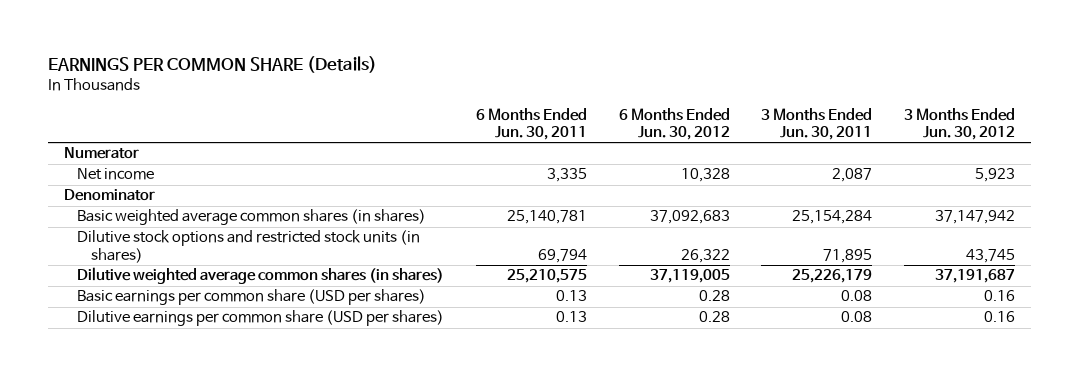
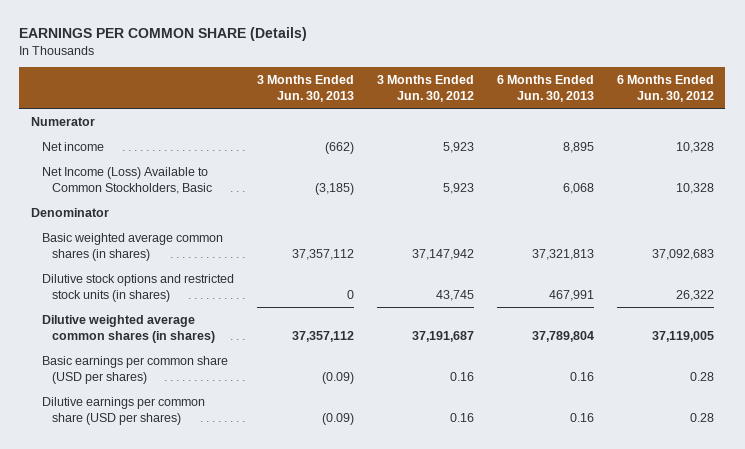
[476,107,588,140] 6 Months Ended Jun. 30, 2011 -> none
[761,107,873,140] 3 Months Ended Jun. 30, 2011 -> none
none -> [256,74,354,102] 3 Months Ended Jun. 30, 2013
none -> [496,74,594,102] 6 Months Ended Jun. 30, 2013
none -> [41,166,213,194] Net Income (Loss) Available to Common Stockholders, Basic

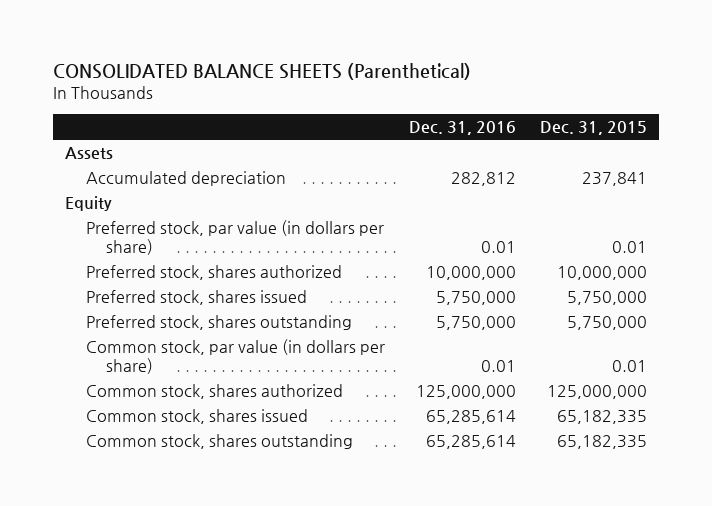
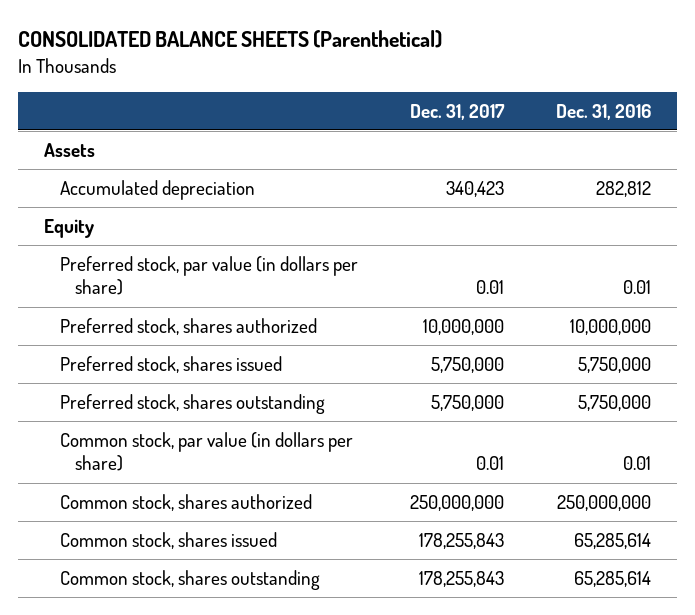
[540,121,648,136] Dec. 31, 2015 -> none
none -> [409,103,505,120] Dec. 31, 2017
[415,385,516,400] 125,000,000 -> [556,495,651,512] 250,000,000

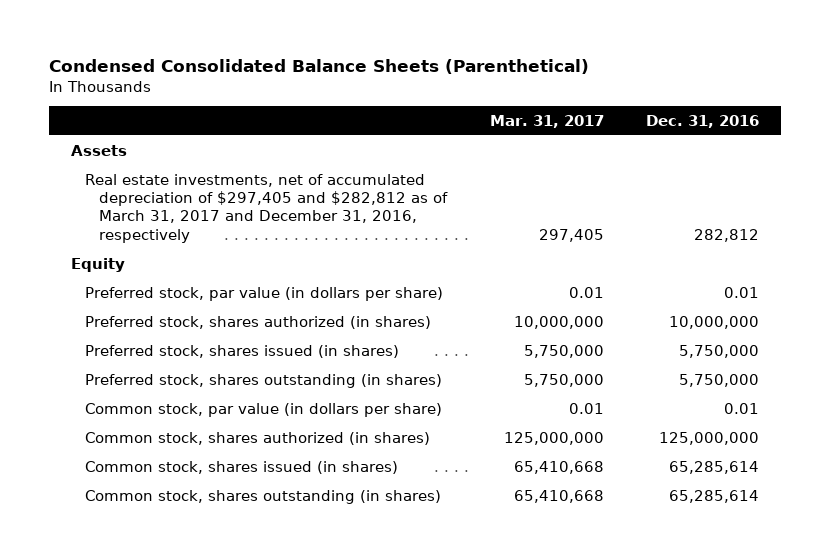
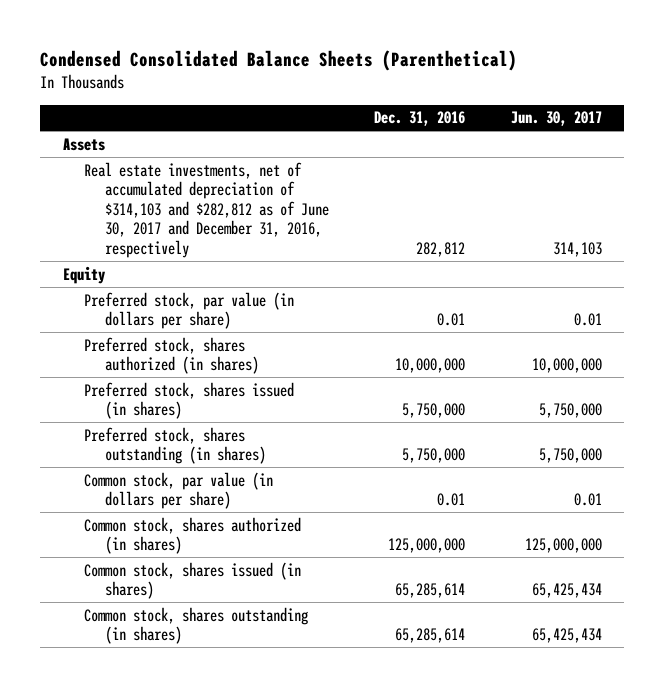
[489,114,604,128] Mar. 31, 2017 -> none
none -> [510,111,602,127] Jun. 30, 2017
[84,173,449,243] Real estate investments, net of accumulated depreciation of $297,405 and $282,812 as of March 31, 2017 and December 31, 2016, respectively -> [83,161,330,259] Real estate investments, net of accumulated depreciation of $314,103 and $282,812 as of June 30, 2017 and December 31, 2016, respectively

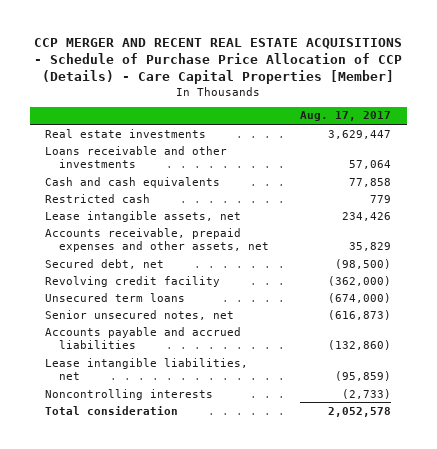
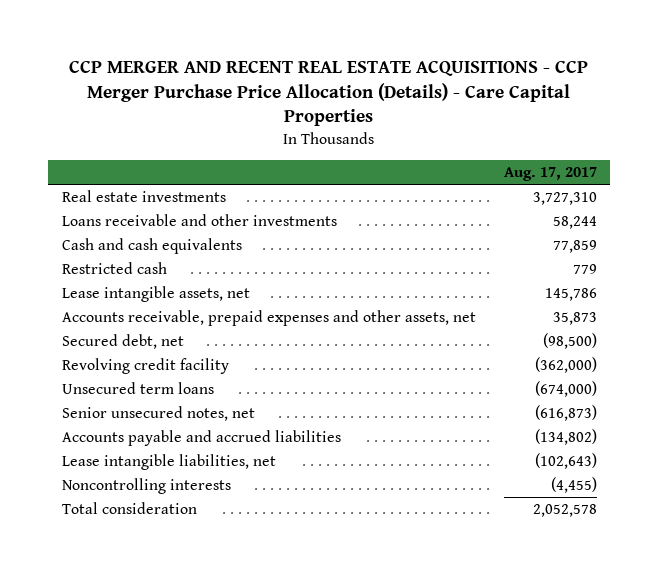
[34,37,403,85] CCP MERGER AND RECENT REAL ESTATE ACQUISITIONS - Schedule of Purchase Price Allocation of CCP (Details) - Care Capital Properties [Member] -> [69,60,589,127] CCP MERGER AND RECENT REAL ESTATE ACQUISITIONS - CCP Merger Purchase Price Allocation (Details) - Care Capital Properties
[328,129,392,139] 3,629,447 -> [532,192,597,206] 3,727,310
[349,160,392,170] 57,064 -> [552,216,597,230] 58,244
[349,177,392,187] 77,858 -> [552,240,597,254] 77,859
[342,211,392,221] 234,426 -> [544,288,597,302] 145,786
[349,242,392,252] 35,829 -> [552,312,597,326] 35,873
[328,340,392,351] (132,860) -> [534,429,597,446] (134,802)
[335,371,392,382] (95,859) -> [534,453,597,470] (102,643)
[342,388,392,399] (2,733) -> [550,477,597,494] (4,455)

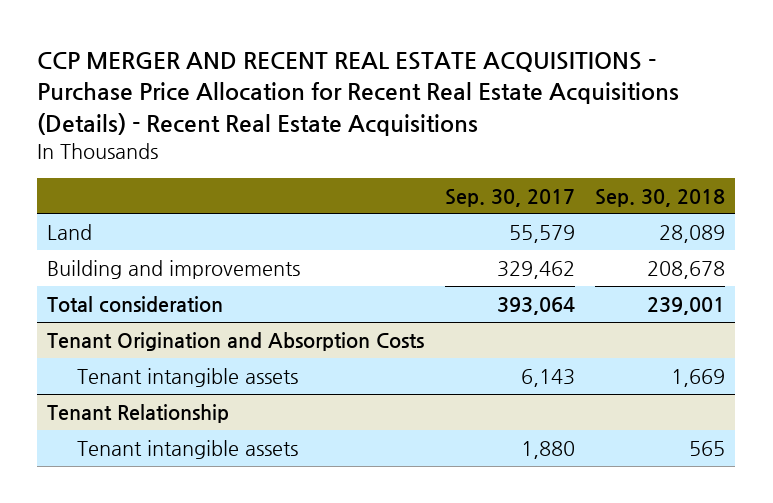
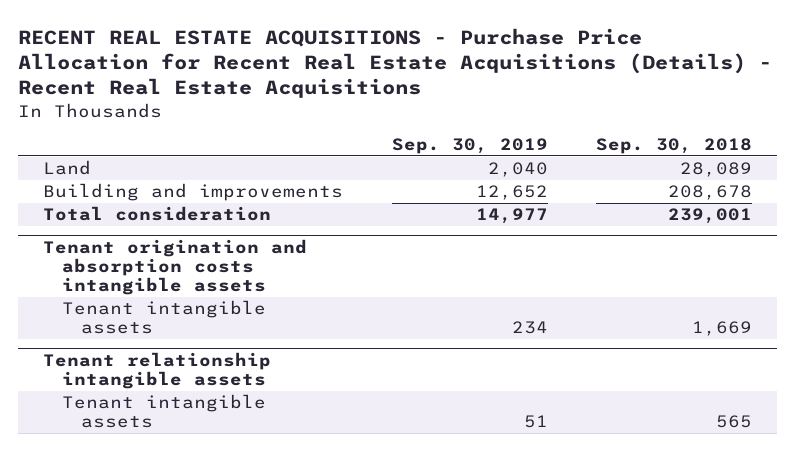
[37,52,680,136] CCP MERGER AND RECENT REAL ESTATE ACQUISITIONS - Purchase Price Allocation for Recent Real Estate Acquisitions (Details) - Recent Real Estate Acquisitions -> [18,27,773,99] RECENT REAL ESTATE ACQUISITIONS - Purchase Price Allocation for Recent Real Estate Acquisitions (Details) - Recent Real Estate Acquisitions
[444,188,575,207] Sep. 30, 2017 -> none
none -> [391,138,548,155] Sep. 30, 2019
[47,331,425,351] Tenant Origination and Absorption Costs -> [42,238,307,295] Tenant origination and absorption costs intangible assets
[47,403,230,423] Tenant Relationship -> [42,351,271,389] Tenant relationship intangible assets

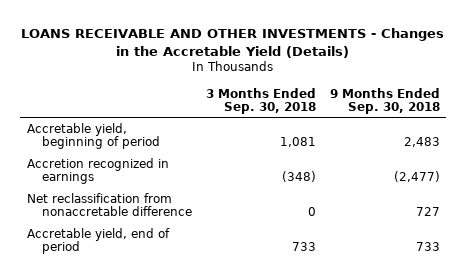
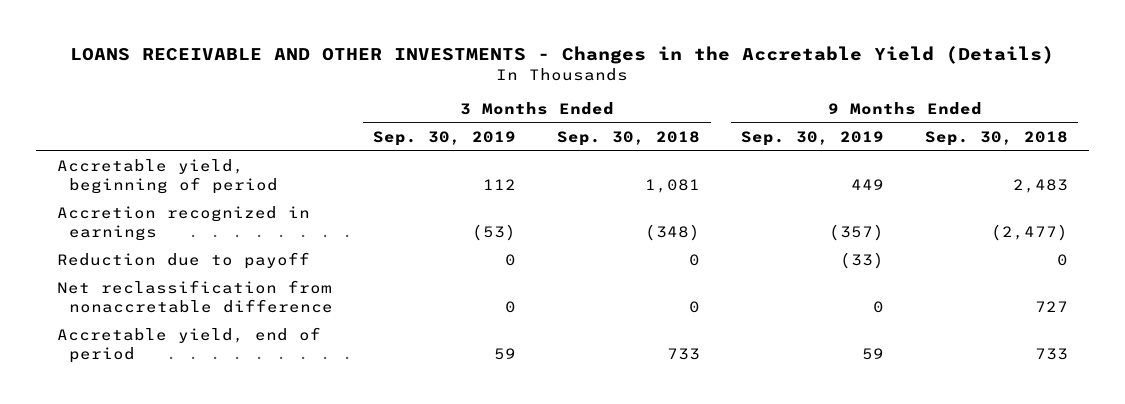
none -> [373,131,517,147] Sep. 30, 2019
none -> [741,131,885,147] Sep. 30, 2019
none -> [56,252,310,270] Reduction due to payoff

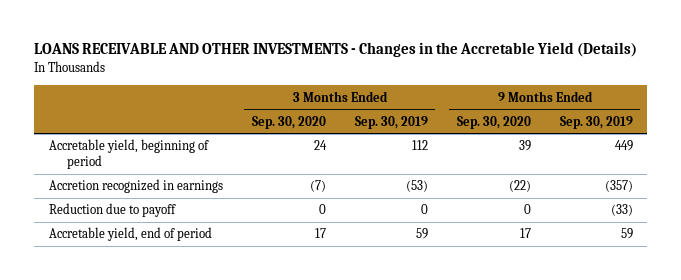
[557,131,701,147] Sep. 30, 2018 -> none
[925,131,1069,147] Sep. 30, 2018 -> none
none -> [251,115,326,129] Sep. 30, 2020
none -> [456,115,531,129] Sep. 30, 2020
[56,280,333,313] Net reclassification from nonaccretable difference -> none

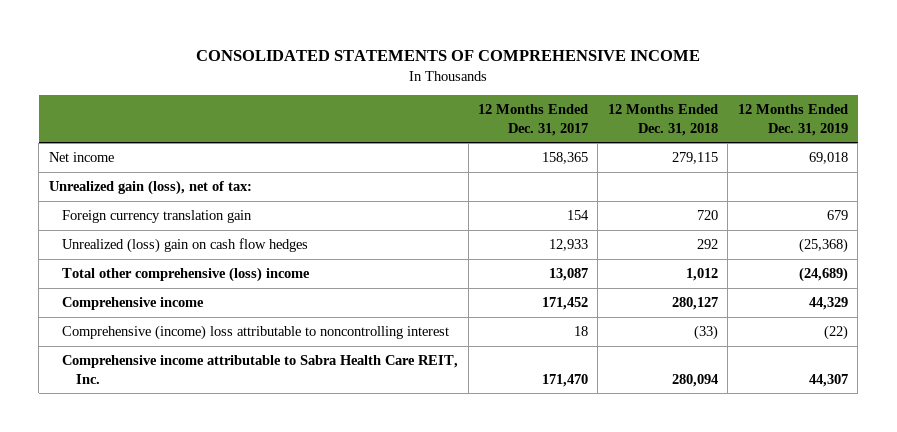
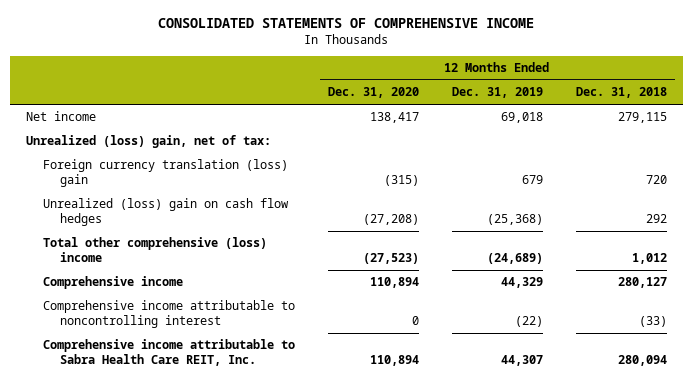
[478,104,589,136] 12 Months Ended Dec. 31, 2017 -> none
none -> [327,87,419,99] Dec. 31, 2020
[48,180,252,196] Unrealized gain (loss), net of tax: -> [26,135,272,149] Unrealized (loss) gain, net of tax:
[62,210,253,224] Foreign currency translation gain -> [43,159,289,188] Foreign currency translation (loss) gain
[62,325,450,341] Comprehensive (income) loss attributable to noncontrolling interest -> [43,300,296,329] Comprehensive income attributable to noncontrolling interest

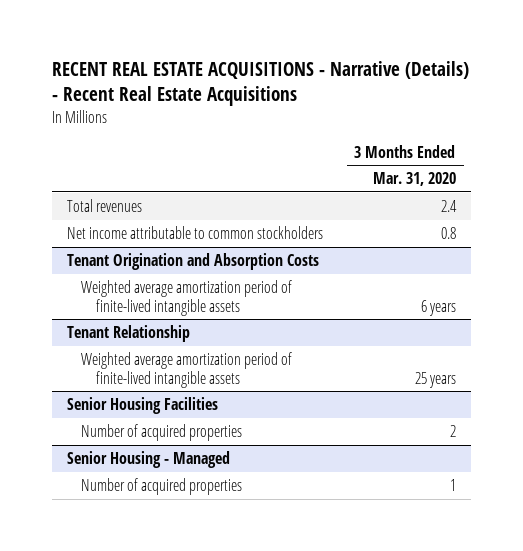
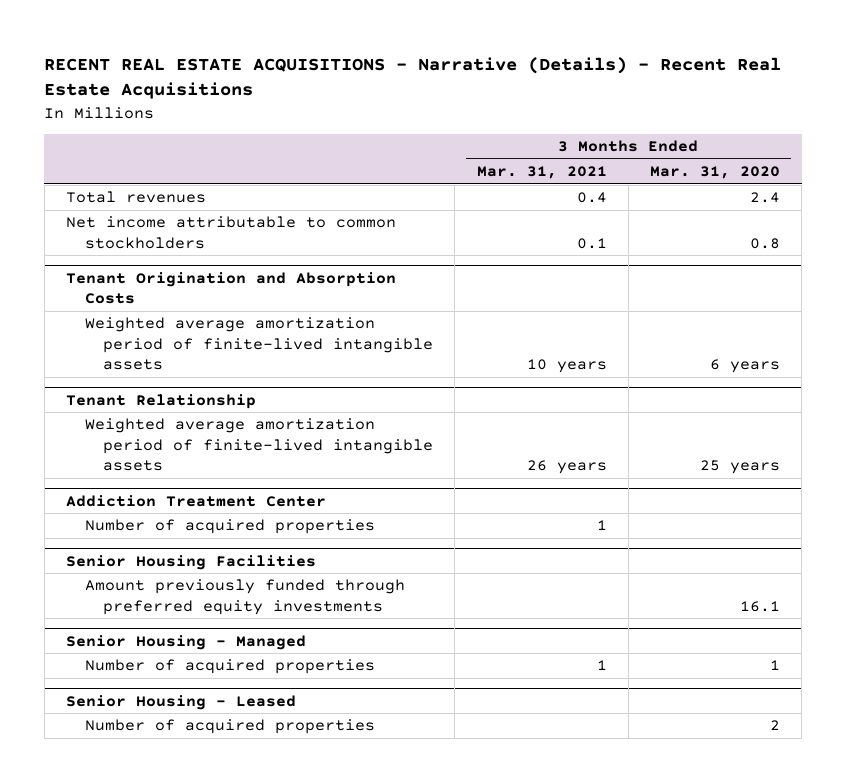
none -> [476,166,607,180] Mar. 31, 2021
none -> [66,494,327,507] Addiction Treatment Center
none -> [84,519,375,535] Number of acquired properties
[81,423,243,441] Number of acquired properties -> none
none -> [84,579,405,615] Amount previously funded through preferred equity investments
none -> [66,694,297,710] Senior Housing - Leased
none -> [84,719,375,735] Number of acquired properties

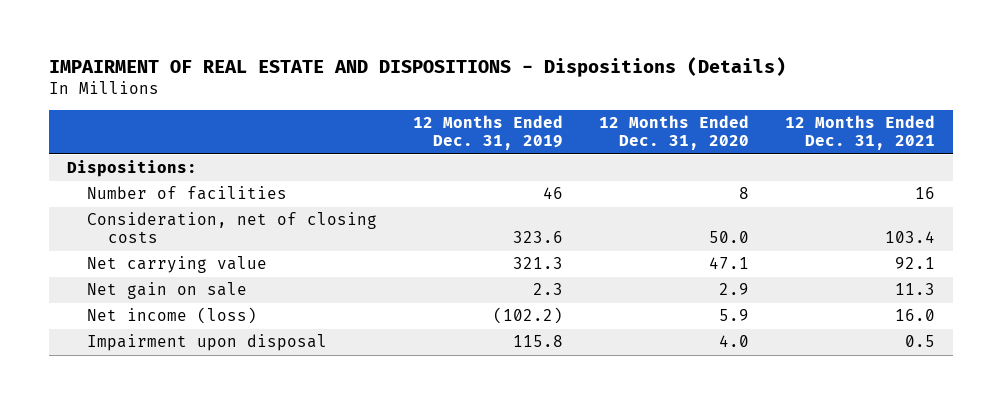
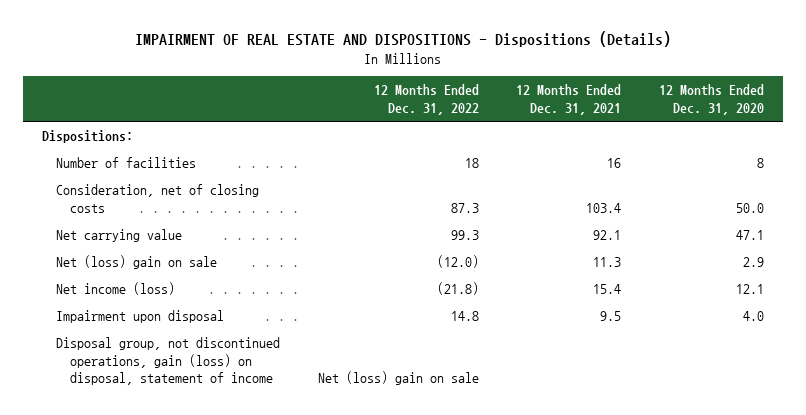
[413,115,564,151] 12 Months Ended Dec. 31, 2019 -> none
none -> [373,84,479,116] 12 Months Ended Dec. 31, 2022
[87,282,248,300] Net gain on sale -> [56,255,218,270] Net (loss) gain on sale
[719,309,750,322] 5.9 -> [736,284,765,295] 12.1
[895,309,936,322] 16.0 -> [593,284,622,295] 15.4
[905,335,936,348] 0.5 -> [600,311,622,322] 9.5
none -> [56,337,281,386] Disposal group, not discontinued operations, gain (loss) on disposal, statement of income

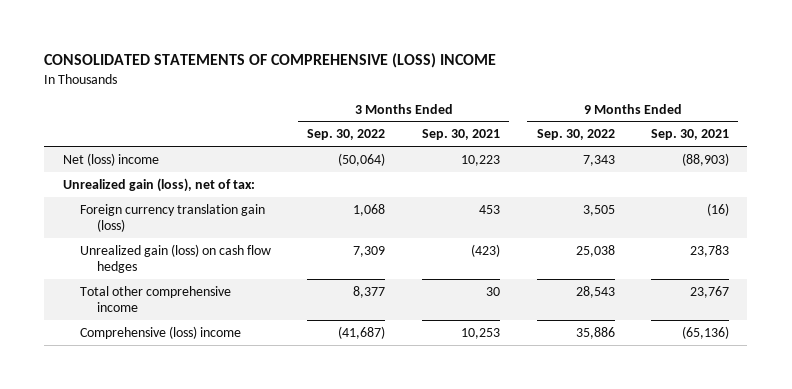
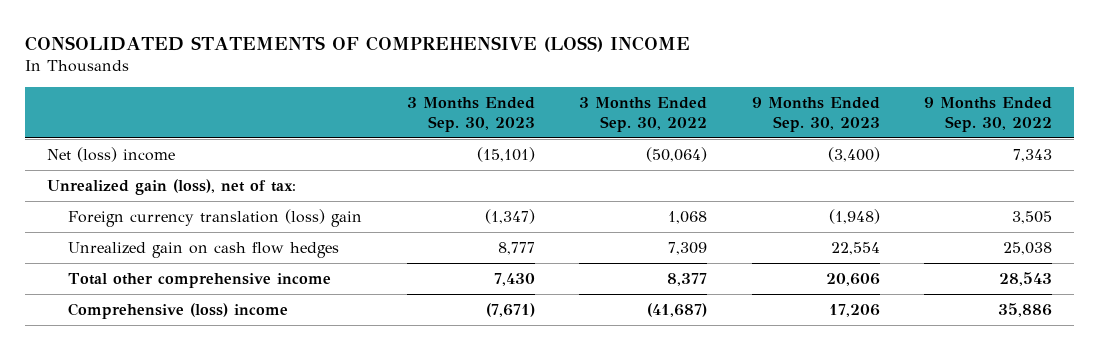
[421,129,500,141] Sep. 30, 2021 -> none
[651,129,730,141] Sep. 30, 2021 -> none
none -> [406,97,535,133] 3 Months Ended Sep. 30, 2023
none -> [751,97,880,133] 9 Months Ended Sep. 30, 2023
[79,203,265,233] Foreign currency translation gain (loss) -> [67,208,362,227] Foreign currency translation (loss) gain
[79,243,271,274] Unrealized gain (loss) on cash flow hedges -> [67,241,339,258] Unrealized gain on cash flow hedges

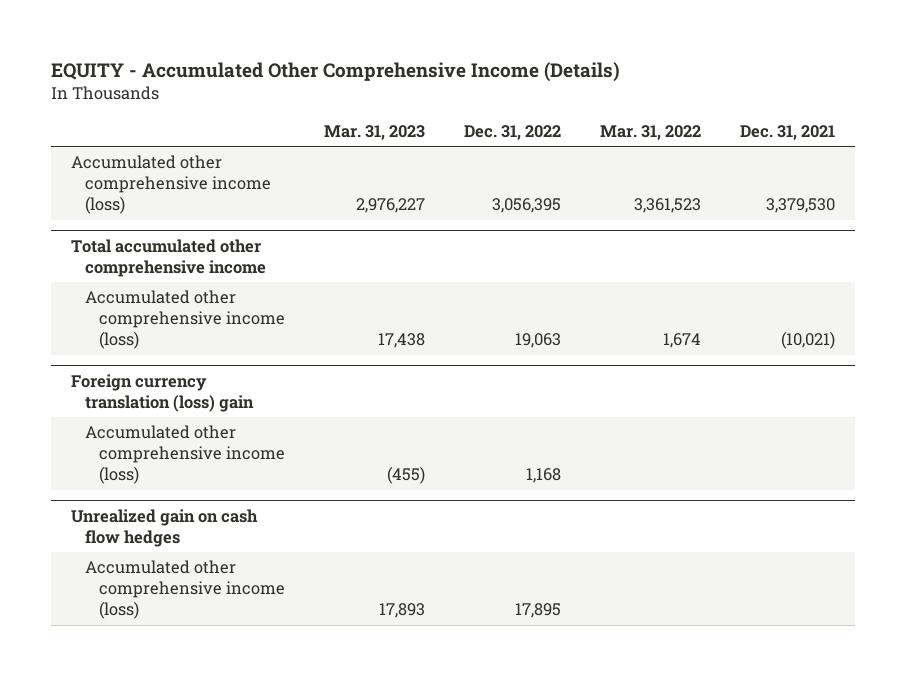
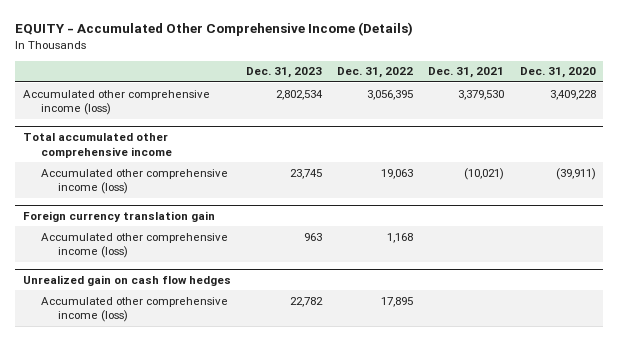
[324,124,426,140] Mar. 31, 2023 -> none
[600,124,702,140] Mar. 31, 2022 -> none
none -> [245,67,322,79] Dec. 31, 2023
none -> [519,67,596,79] Dec. 31, 2020
[70,373,255,412] Foreign currency translation (loss) gain -> [22,210,215,222] Foreign currency translation gain

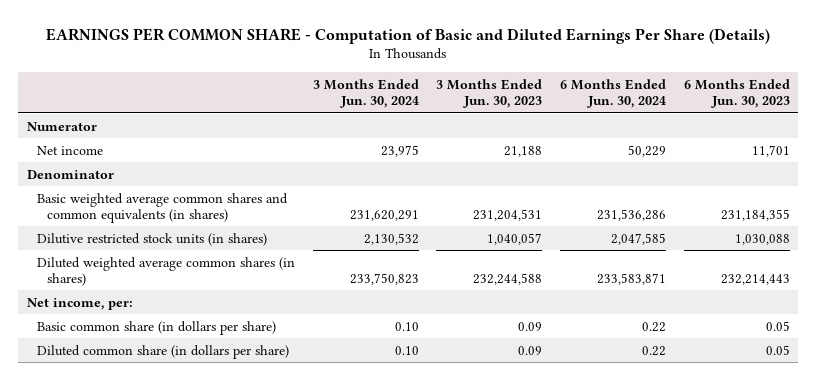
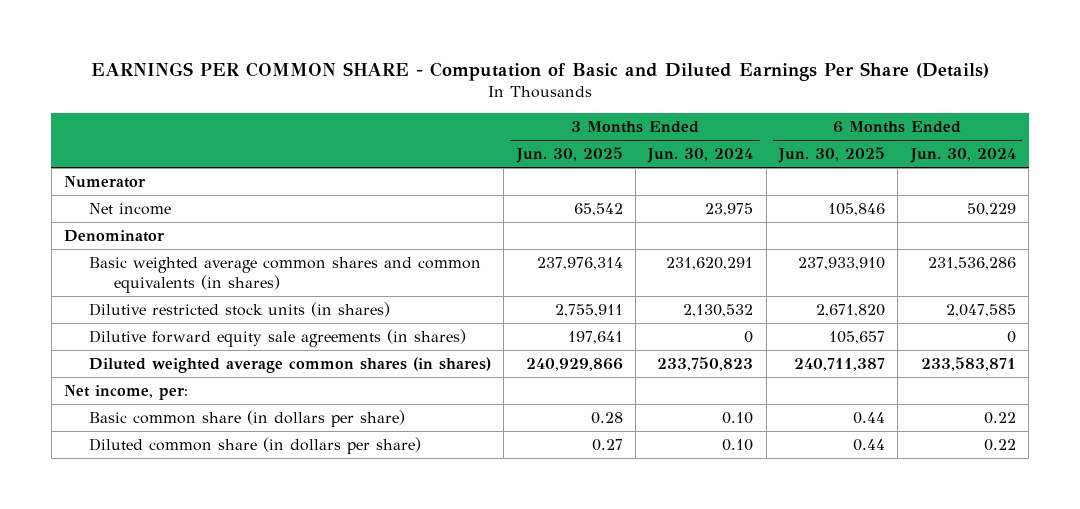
[436,78,543,108] 3 Months Ended Jun. 30, 2023 -> none
[683,78,790,108] 6 Months Ended Jun. 30, 2023 -> none
none -> [515,147,623,164] Jun. 30, 2025
none -> [778,147,886,164] Jun. 30, 2025
none -> [88,328,466,347] Dilutive forward equity sale agreements (in shares)

